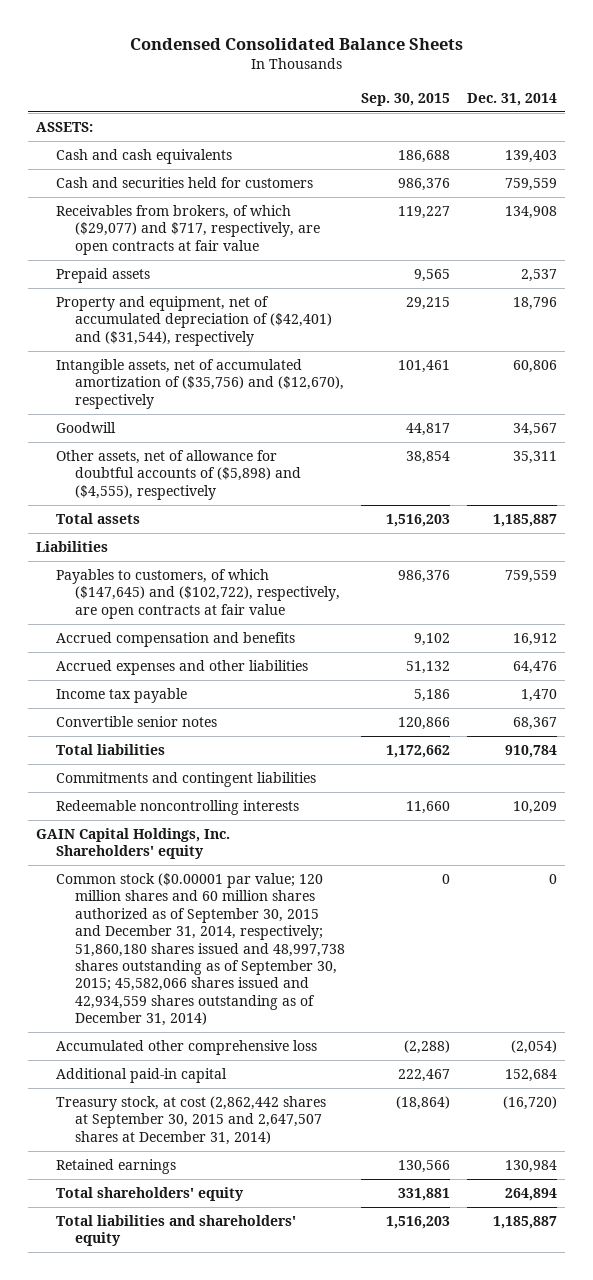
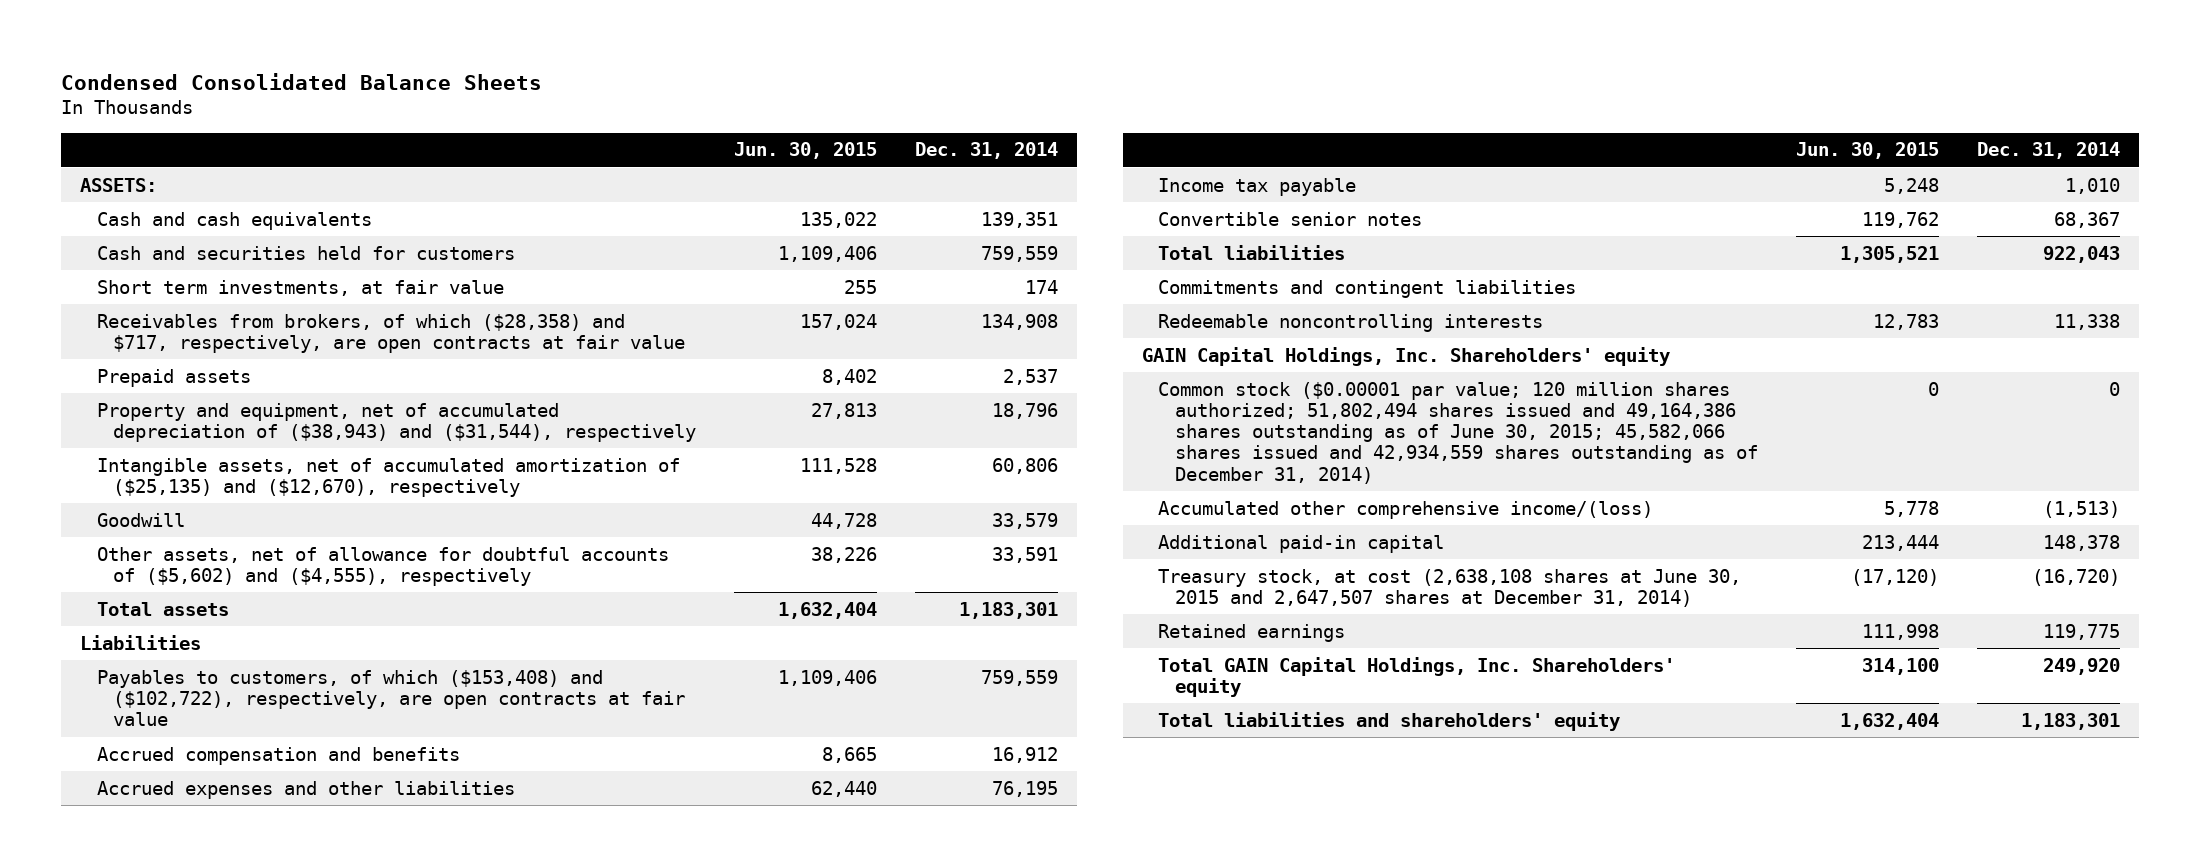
[361,92,451,106] Sep. 30, 2015 -> none
none -> [734,142,878,160] Jun. 30, 2015
[504,150,557,164] 139,403 -> [981,211,1059,228] 139,351
none -> [96,279,504,296] Short term investments, at fair value
[55,205,320,255] Receivables from brokers, of which ($29,077) and $717, respectively, are open contracts at fair value -> [96,313,686,353] Receivables from brokers, of which ($28,358) and $717, respectively, are open contracts at fair value
[55,296,332,346] Property and equipment, net of accumulated depreciation of ($42,401) and ($31,544), respectively -> [96,402,697,442] Property and equipment, net of accumulated depreciation of ($38,943) and ($31,544), respectively
[55,359,344,409] Intangible assets, net of accumulated amortization of ($35,756) and ($12,670), respectively -> [96,457,680,497] Intangible assets, net of accumulated amortization of ($25,135) and ($12,670), respectively
[512,423,557,437] 34,567 -> [992,512,1059,529] 33,579
[55,450,301,500] Other assets, net of allowance for doubtful accounts of ($5,898) and ($4,555), respectively -> [96,546,669,586] Other assets, net of allowance for doubtful accounts of ($5,602) and ($4,555), respectively
[512,451,557,465] 35,311 -> [992,546,1059,563] 33,591
[492,514,557,528] 1,185,887 -> [959,601,1059,619] 1,183,301
[55,569,340,619] Payables to customers, of which ($147,645) and ($102,722), respectively, are open contracts at fair value -> [96,669,686,727] Payables to customers, of which ($153,408) and ($102,722), respectively, are open contracts at fair value
[512,661,557,675] 64,476 -> [992,780,1059,797] 76,195
[520,689,557,703] 1,470 -> [2064,177,2120,194] 1,010
[504,745,557,759] 910,784 -> [2042,245,2120,263] 922,043
[512,801,557,815] 10,209 -> [2053,313,2120,330] 11,338
[55,873,345,1027] Common stock ($0.00001 par value; 120 million shares and 60 million shares authorized as of September 30, 2015 and December 31, 2014, respectively; 51,860,180 shares issued and 48,997,738 shares outstanding as of September 30, 2015; 45,582,066 shares issued and 42,934,559 shares outstanding as of December 31, 2014) -> [1158,381,1758,484] Common stock ($0.00001 par value; 120 million shares authorized; 51,802,494 shares issued and 49,164,386 shares outstanding as of June 30, 2015; 45,582,066 shares issued and 42,934,559 shares outstanding as of December 31, 2014)
[55,1040,317,1056] Accumulated other comprehensive loss -> [1158,500,1654,519] Accumulated other comprehensive income/(loss)
[510,1040,557,1055] (2,054) -> [2042,500,2120,518] (1,513)
[504,1069,557,1083] 152,684 -> [2042,534,2120,551] 148,378
[55,1096,326,1145] Treasury stock, at cost (2,862,442 shares at September 30, 2015 and 2,647,507 shares at December 31, 2014) -> [1158,568,1742,607] Treasury stock, at cost (2,638,108 shares at June 30, 2015 and 2,647,507 shares at December 31, 2014)
[504,1160,557,1174] 130,984 -> [2042,623,2120,640] 119,775
[55,1187,244,1202] Total shareholders' equity -> [1158,656,1676,697] Total GAIN Capital Holdings, Inc. Shareholders' equity
[504,1188,557,1202] 264,894 -> [2042,657,2120,675] 249,920
[492,1216,557,1230] 1,185,887 -> [2020,712,2120,730] 1,183,301

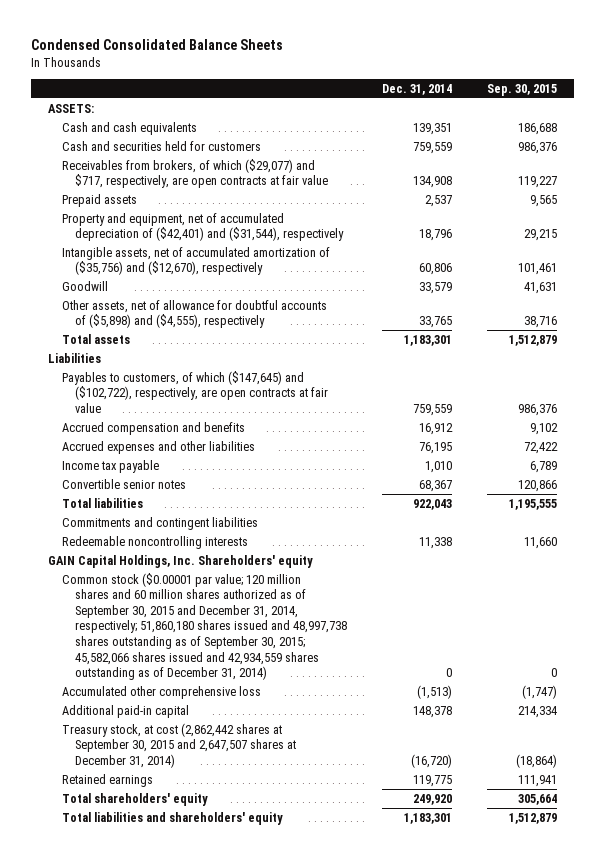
[734,142,878,160] Jun. 30, 2015 -> none
none -> [486,83,557,96] Sep. 30, 2015
[96,279,504,296] Short term investments, at fair value -> none
[96,313,686,353] Receivables from brokers, of which ($28,358) and $717, respectively, are open contracts at fair value -> [61,158,329,189] Receivables from brokers, of which ($29,077) and $717, respectively, are open contracts at fair value
[96,402,697,442] Property and equipment, net of accumulated depreciation of ($38,943) and ($31,544), respectively -> [61,212,345,242] Property and equipment, net of accumulated depreciation of ($42,401) and ($31,544), respectively
[96,457,680,497] Intangible assets, net of accumulated amortization of ($25,135) and ($12,670), respectively -> [61,246,330,276] Intangible assets, net of accumulated amortization of ($35,756) and ($12,670), respectively
[96,546,669,586] Other assets, net of allowance for doubtful accounts of ($5,602) and ($4,555), respectively -> [61,299,327,329] Other assets, net of allowance for doubtful accounts of ($5,898) and ($4,555), respectively
[992,546,1059,563] 33,591 -> [419,316,453,329] 33,765
[96,669,686,727] Payables to customers, of which ($153,408) and ($102,722), respectively, are open contracts at fair value -> [61,370,329,413] Payables to customers, of which ($147,645) and ($102,722), respectively, are open contracts at fair value
[1158,381,1758,484] Common stock ($0.00001 par value; 120 million shares authorized; 51,802,494 shares issued and 49,164,386 shares outstanding as of June 30, 2015; 45,582,066 shares issued and 42,934,559 shares outstanding as of December 31, 2014) -> [61,572,348,681] Common stock ($0.00001 par value; 120 million shares and 60 million shares authorized as of September 30, 2015 and December 31, 2014, respectively; 51,860,180 shares issued and 48,997,738 shares outstanding as of September 30, 2015; 45,582,066 shares issued and 42,934,559 shares outstanding as of December 31, 2014)
[1158,500,1654,519] Accumulated other comprehensive income/(loss) -> [61,685,261,699] Accumulated other comprehensive loss
[1158,568,1742,607] Treasury stock, at cost (2,638,108 shares at June 30, 2015 and 2,647,507 shares at December 31, 2014) -> [61,722,297,768] Treasury stock, at cost (2,862,442 shares at September 30, 2015 and 2,647,507 shares at December 31, 2014)
[1158,656,1676,697] Total GAIN Capital Holdings, Inc. Shareholders' equity -> [61,792,208,806] Total shareholders' equity

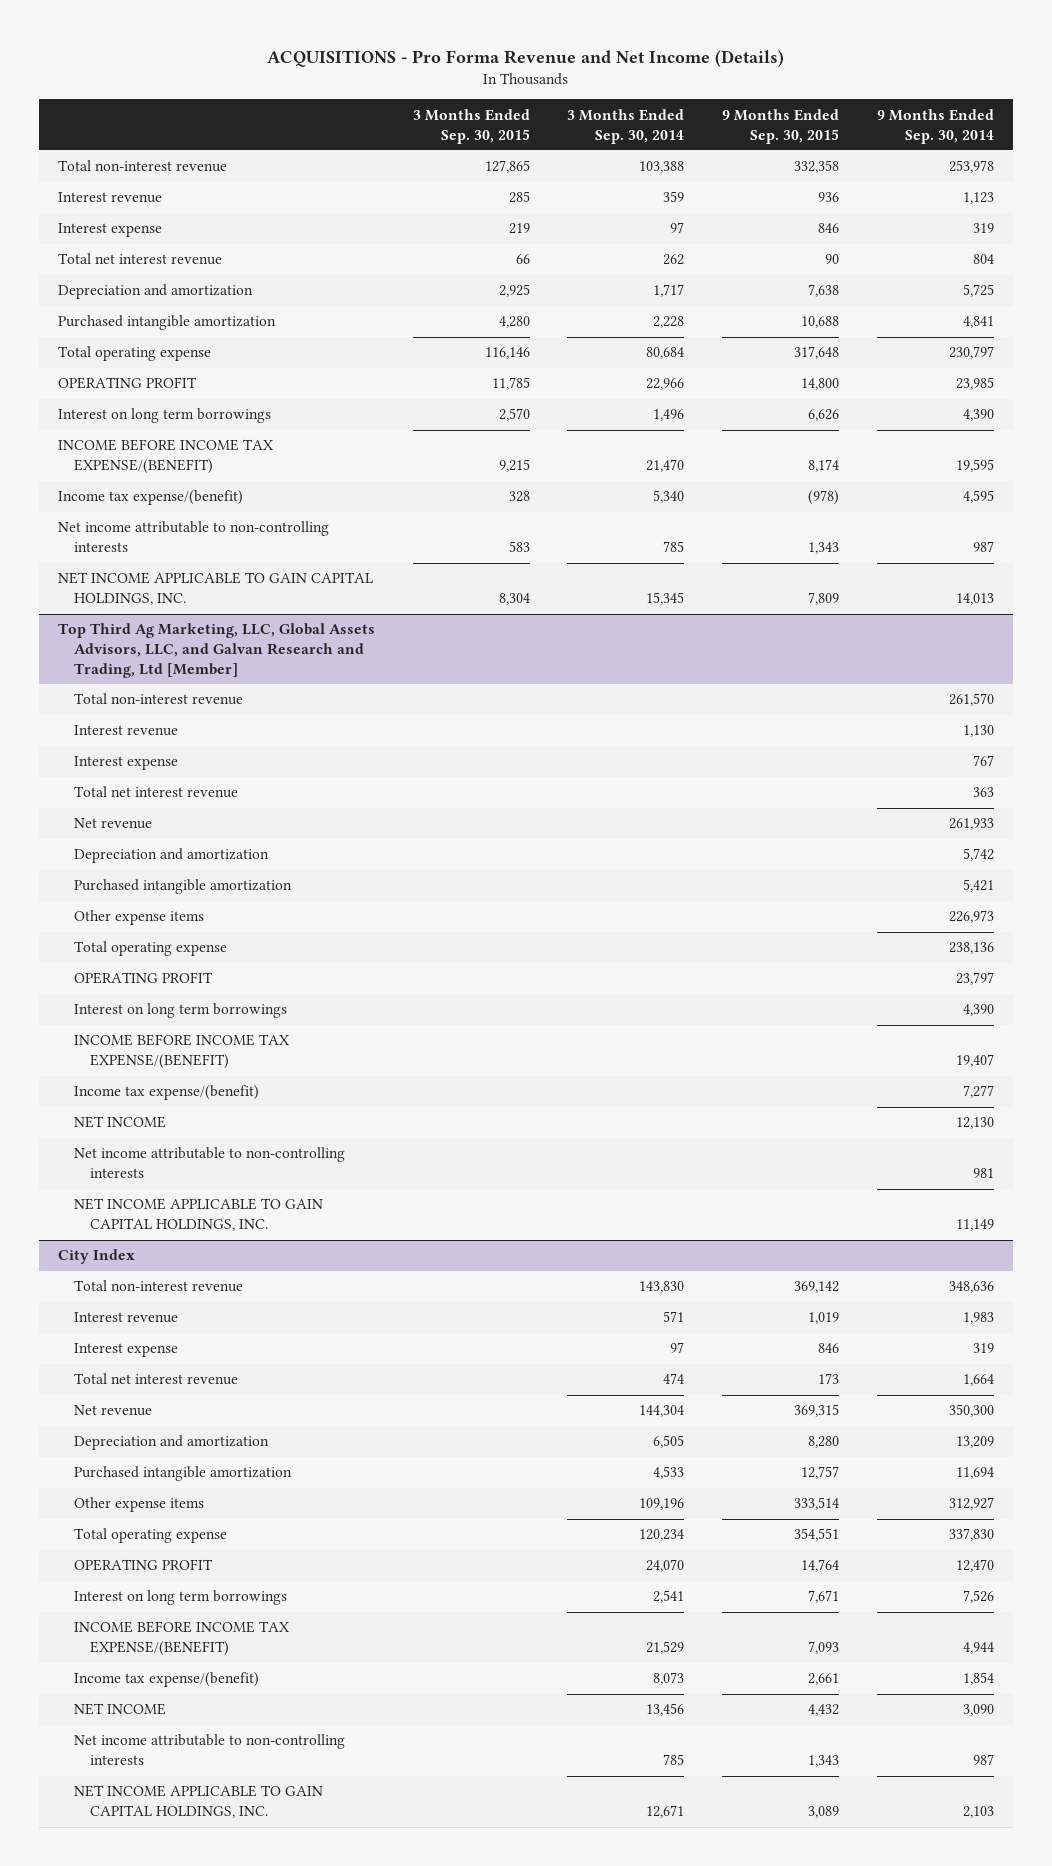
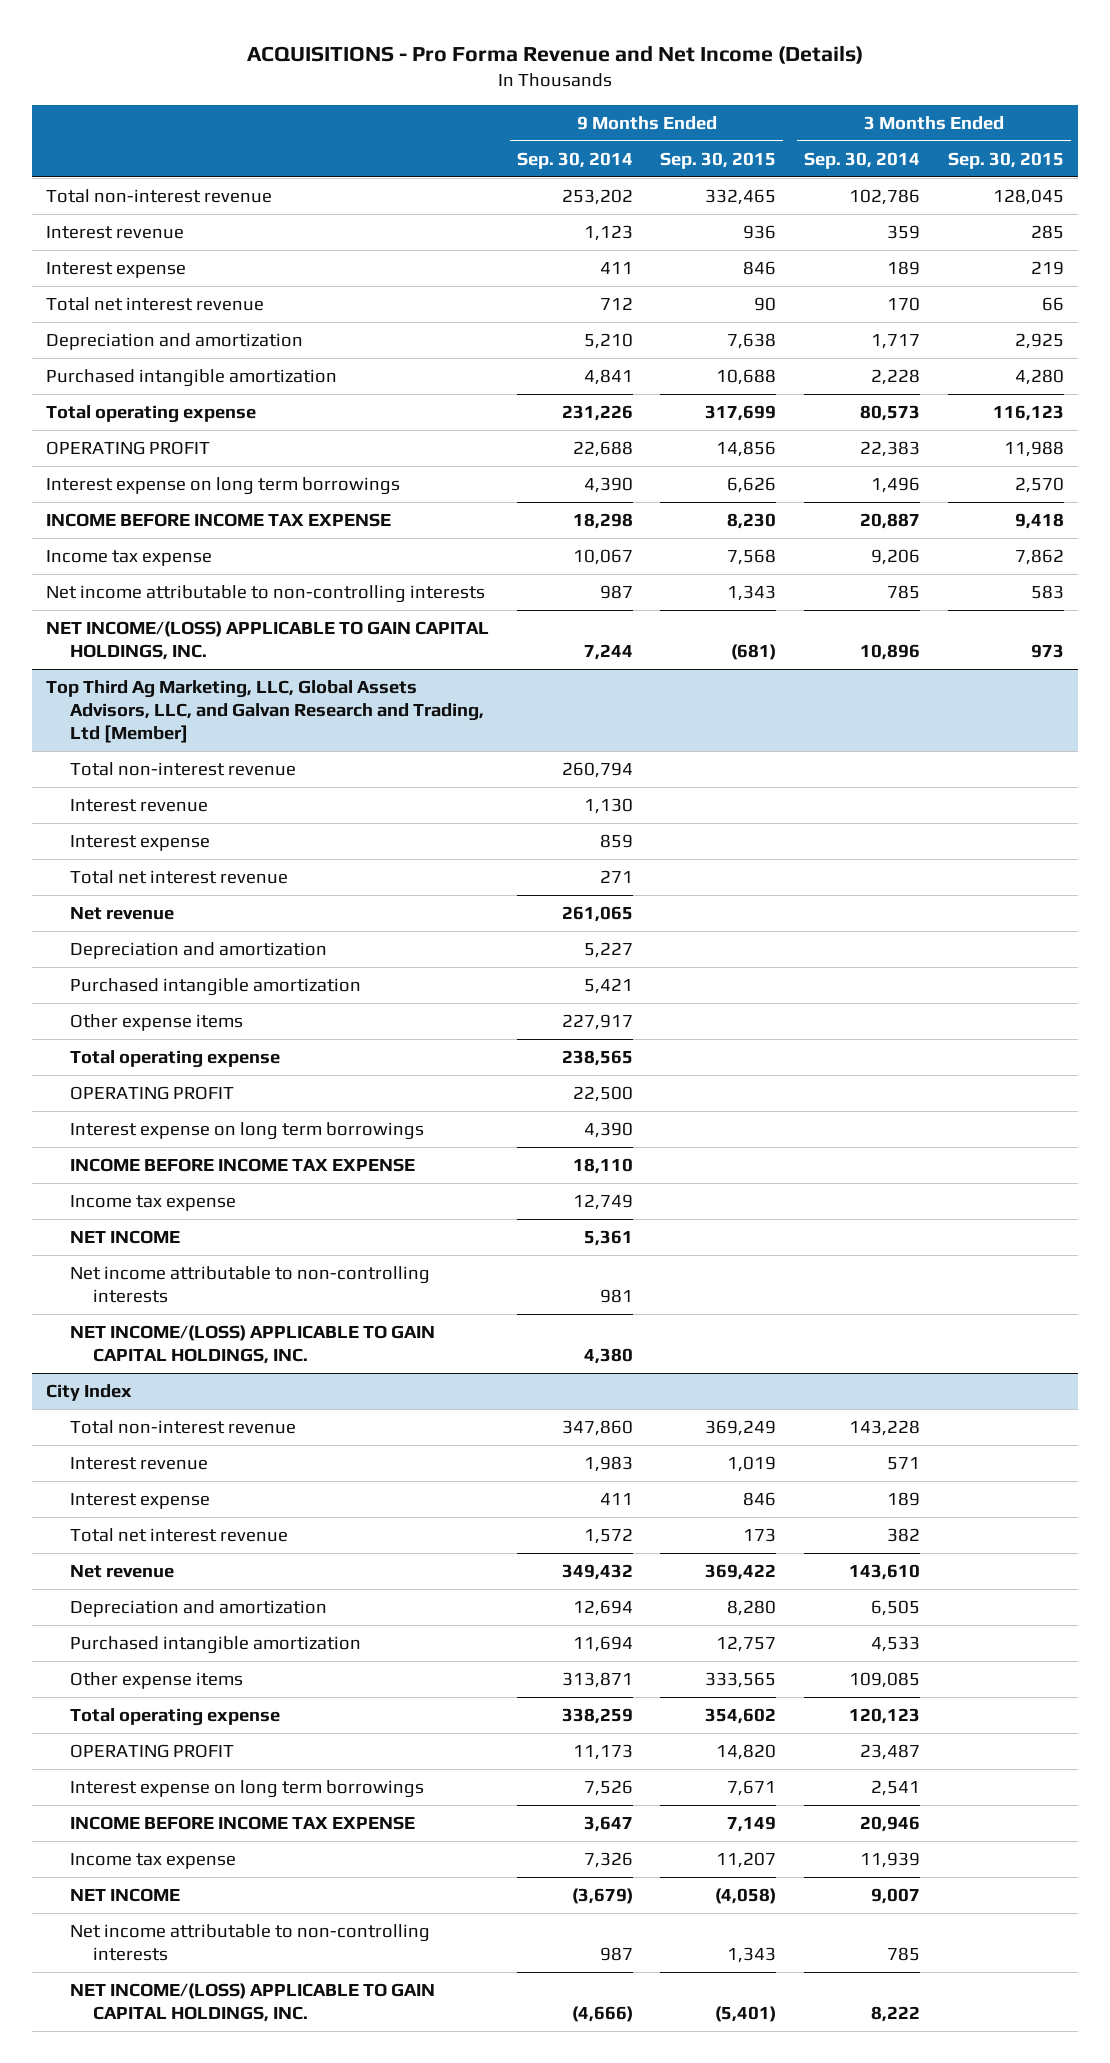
[484,160,530,174] 127,865 -> [992,189,1064,206] 128,045
[639,161,685,174] 103,388 -> [849,189,921,206] 102,786
[794,160,840,174] 332,358 -> [705,189,777,206] 332,465
[949,160,995,174] 253,978 -> [561,189,633,206] 253,202
[670,222,685,234] 97 -> [887,261,921,276] 189
[973,223,995,234] 319 -> [599,262,633,275] 411
[663,254,685,266] 262 -> [887,297,921,312] 170
[973,254,995,265] 804 -> [599,297,633,311] 712
[963,284,995,298] 5,725 -> [583,333,633,350] 5,210
[484,347,530,360] 116,146 -> [992,405,1064,422] 116,123
[646,347,685,360] 80,684 -> [860,405,921,422] 80,573
[794,346,840,360] 317,648 -> [705,405,777,422] 317,699
[949,346,995,360] 230,797 -> [561,405,633,422] 231,226
[491,377,530,391] 11,785 -> [1003,441,1064,458] 11,988
[646,378,685,391] 22,966 -> [860,441,921,458] 22,383
[801,378,840,391] 14,800 -> [716,441,777,458] 14,856
[956,377,995,391] 23,985 -> [572,441,633,458] 22,688
[57,408,271,424] Interest on long term borrowings -> [46,477,401,496] Interest expense on long term borrowings
[57,439,273,475] INCOME BEFORE INCOME TAX EXPENSE/(BENEFIT) -> [46,513,392,528] INCOME BEFORE INCOME TAX EXPENSE
[498,459,530,473] 9,215 -> [1014,513,1064,530] 9,418
[646,459,685,473] 21,470 -> [860,513,921,530] 20,887
[808,459,840,473] 8,174 -> [727,513,777,530] 8,230
[956,459,995,473] 19,595 -> [572,513,633,530] 18,298
[57,490,243,506] Income tax expense/(benefit) -> [46,550,213,567] Income tax expense
[508,491,530,503] 328 -> [1014,549,1064,566] 7,862
[653,490,685,504] 5,340 -> [871,549,921,566] 9,206
[808,490,840,506] (978) -> [727,549,777,566] 7,568
[963,490,995,504] 4,595 -> [572,549,633,566] 10,067
[57,572,373,606] NET INCOME APPLICABLE TO GAIN CAPITAL HOLDINGS, INC. -> [46,621,490,661] NET INCOME/(LOSS) APPLICABLE TO GAIN CAPITAL HOLDINGS, INC.
[498,593,530,606] 8,304 -> [1030,644,1064,659] 973
[646,592,685,606] 15,345 -> [860,644,921,661] 10,896
[808,592,840,606] 7,809 -> [731,644,777,661] (681)
[956,593,995,606] 14,013 -> [583,644,633,661] 7,244
[949,693,995,707] 261,570 -> [561,762,633,779] 260,794
[973,755,995,767] 767 -> [599,834,633,849] 859
[973,787,995,798] 363 -> [599,870,633,884] 271
[949,818,995,831] 261,933 -> [561,906,633,923] 261,065
[963,848,995,862] 5,742 -> [583,942,633,959] 5,227
[949,910,995,924] 226,973 -> [561,1014,633,1031] 227,917
[949,942,995,955] 238,136 -> [561,1050,633,1067] 238,565
[956,972,995,986] 23,797 -> [572,1086,633,1103] 22,500
[73,1003,287,1019] Interest on long term borrowings -> [69,1122,424,1141] Interest expense on long term borrowings
[73,1034,289,1070] INCOME BEFORE INCOME TAX EXPENSE/(BENEFIT) -> [69,1158,415,1173] INCOME BEFORE INCOME TAX EXPENSE
[956,1054,995,1068] 19,407 -> [572,1158,633,1175] 18,110
[73,1085,259,1101] Income tax expense/(benefit) -> [69,1195,236,1212] Income tax expense
[963,1085,995,1099] 7,277 -> [572,1194,633,1211] 12,749
[956,1117,995,1130] 12,130 -> [583,1230,633,1247] 5,361
[73,1198,323,1232] NET INCOME APPLICABLE TO GAIN CAPITAL HOLDINGS, INC. -> [69,1325,435,1365] NET INCOME/(LOSS) APPLICABLE TO GAIN CAPITAL HOLDINGS, INC.
[956,1219,995,1232] 11,149 -> [583,1348,633,1365] 4,380
[639,1281,685,1294] 143,830 -> [849,1420,921,1437] 143,228
[794,1281,840,1294] 369,142 -> [705,1420,777,1437] 369,249
[949,1281,995,1294] 348,636 -> [561,1420,633,1437] 347,860
[670,1342,685,1354] 97 -> [887,1492,921,1507] 189
[973,1343,995,1354] 319 -> [599,1493,633,1506] 411
[663,1373,685,1385] 474 -> [887,1528,921,1543] 382
[963,1374,995,1387] 1,664 -> [583,1528,633,1545] 1,572
[639,1405,685,1418] 144,304 -> [849,1564,921,1581] 143,610
[794,1404,840,1418] 369,315 -> [705,1564,777,1581] 369,422
[949,1404,995,1418] 350,300 -> [561,1564,633,1581] 349,432
[956,1436,995,1449] 13,209 -> [572,1600,633,1617] 12,694
[639,1498,685,1511] 109,196 -> [849,1672,921,1689] 109,085
[794,1497,840,1511] 333,514 -> [705,1672,777,1689] 333,565
[949,1497,995,1511] 312,927 -> [561,1672,633,1689] 313,871
[639,1529,685,1542] 120,234 -> [849,1708,921,1725] 120,123
[794,1528,840,1542] 354,551 -> [705,1708,777,1725] 354,602
[949,1528,995,1542] 337,830 -> [561,1708,633,1725] 338,259
[646,1559,685,1573] 24,070 -> [860,1744,921,1761] 23,487
[801,1559,840,1573] 14,764 -> [716,1744,777,1761] 14,820
[956,1559,995,1573] 12,470 -> [572,1744,633,1761] 11,173
[73,1590,287,1606] Interest on long term borrowings -> [69,1780,424,1799] Interest expense on long term borrowings
[73,1621,289,1657] INCOME BEFORE INCOME TAX EXPENSE/(BENEFIT) -> [69,1816,415,1831] INCOME BEFORE INCOME TAX EXPENSE
[646,1641,685,1655] 21,529 -> [860,1816,921,1833] 20,946
[808,1641,840,1655] 7,093 -> [727,1816,777,1833] 7,149
[963,1642,995,1655] 4,944 -> [583,1816,633,1833] 3,647
[73,1672,259,1688] Income tax expense/(benefit) -> [69,1853,236,1870] Income tax expense
[653,1672,685,1686] 8,073 -> [860,1852,921,1869] 11,939
[808,1673,840,1686] 2,661 -> [716,1852,777,1869] 11,207
[963,1672,995,1686] 1,854 -> [583,1852,633,1869] 7,326
[646,1703,685,1717] 13,456 -> [871,1888,921,1905] 9,007
[808,1704,840,1717] 4,432 -> [715,1888,777,1905] (4,058)
[963,1704,995,1717] 3,090 -> [571,1888,633,1905] (3,679)
[73,1785,323,1819] NET INCOME APPLICABLE TO GAIN CAPITAL HOLDINGS, INC. -> [69,1983,435,2023] NET INCOME/(LOSS) APPLICABLE TO GAIN CAPITAL HOLDINGS, INC.
[646,1805,685,1819] 12,671 -> [871,2006,921,2023] 8,222
[808,1806,840,1819] 3,089 -> [715,2006,777,2023] (5,401)
[963,1806,995,1819] 2,103 -> [571,2006,633,2023] (4,666)

